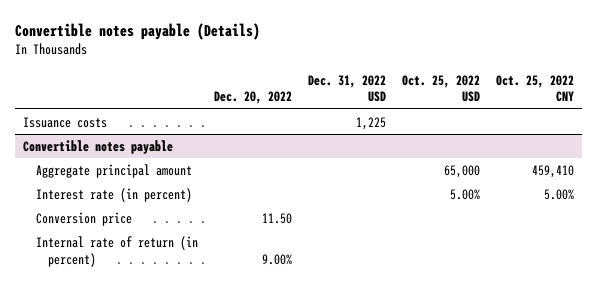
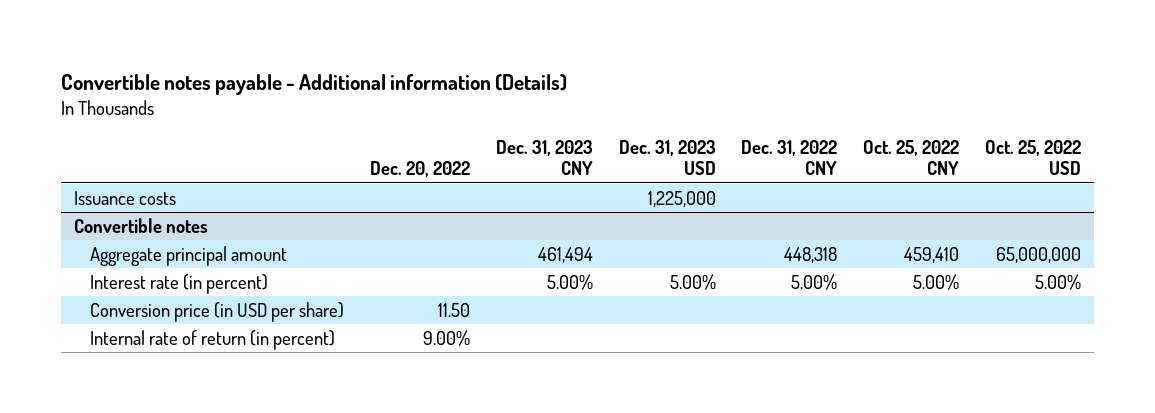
[15,23,261,41] Convertible notes payable (Details) -> [61,74,568,96] Convertible notes payable - Additional information (Details)
[307,74,386,103] Dec. 31, 2022 USD -> none
none -> [495,139,593,176] Dec. 31, 2023 CNY
none -> [618,139,716,176] Dec. 31, 2023 USD
none -> [741,139,838,176] Dec. 31, 2022 CNY
[23,139,174,154] Convertible notes payable -> [74,217,209,233] Convertible notes
[443,164,480,178] 65,000 -> [995,246,1081,263] 65,000,000
[35,211,132,226] Conversion price -> [90,301,345,322] Conversion price (in USD per share)

